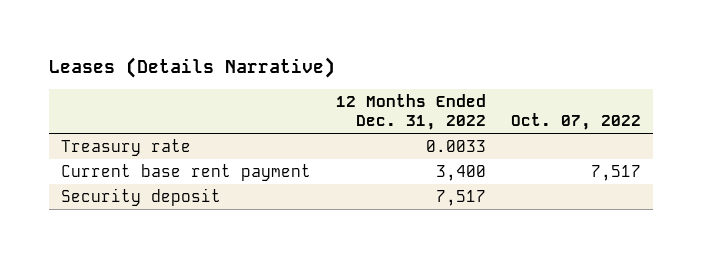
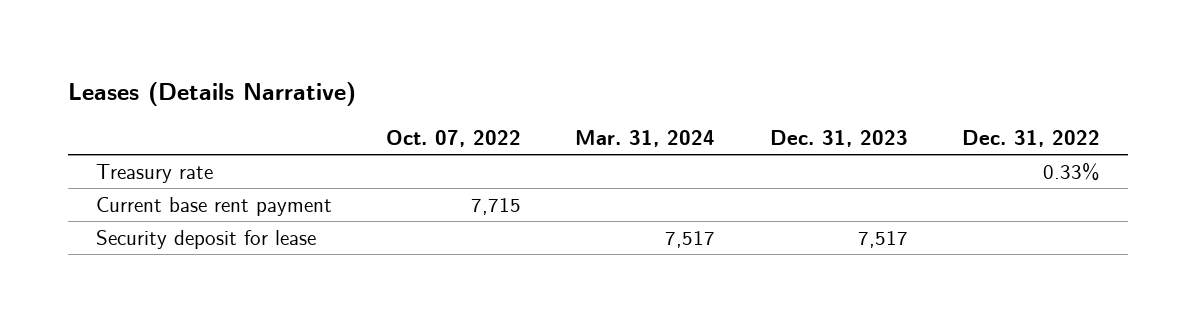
[336,93,487,131] 12 Months Ended Dec. 31, 2022 -> none
none -> [575,129,716,147] Mar. 31, 2024
none -> [769,129,908,147] Dec. 31, 2023
none -> [962,129,1101,147] Dec. 31, 2022
[590,165,641,182] 7,517 -> [470,197,521,215] 7,715
[61,188,222,207] Security deposit -> [95,229,316,249] Security deposit for lease

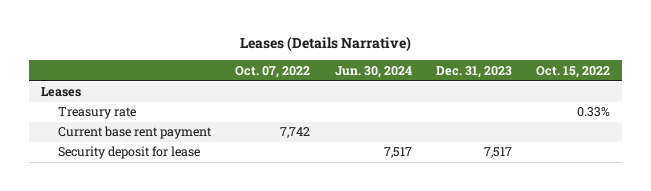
[575,129,716,147] Mar. 31, 2024 -> none
[962,129,1101,147] Dec. 31, 2022 -> none
none -> [334,65,412,78] Jun. 30, 2024
none -> [536,65,611,78] Oct. 15, 2022
none -> [41,87,82,98] Leases
[470,197,521,215] 7,715 -> [280,127,311,139] 7,742

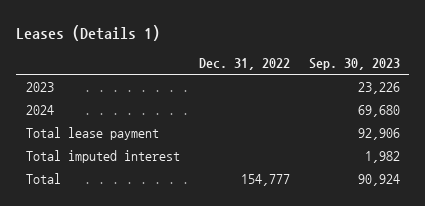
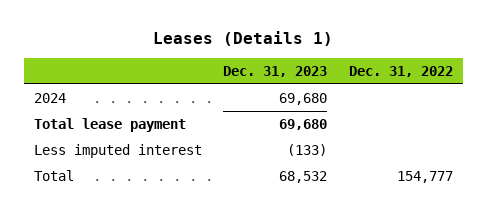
[308,57,400,70] Sep. 30, 2023 -> none
none -> [223,65,328,77] Dec. 31, 2023
[25,81,54,92] 2023 -> none
[25,149,180,163] Total imputed interest -> [34,143,203,158] Less imputed interest

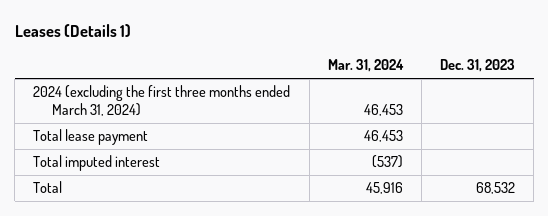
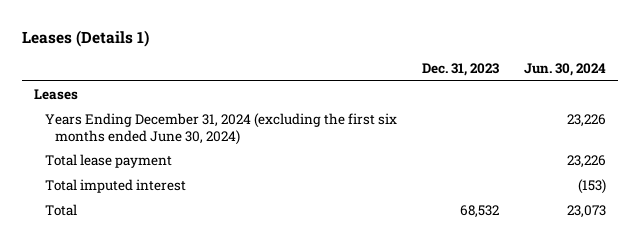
[327,59,404,73] Mar. 31, 2024 -> none
none -> [523,63,606,77] Jun. 30, 2024
none -> [34,89,79,101] Leases
[33,85,291,116] 2024 (excluding the first three months ended March 31, 2024) -> [44,113,397,145] Years Ending December 31, 2024 (excluding the first six months ended June 30, 2024)

